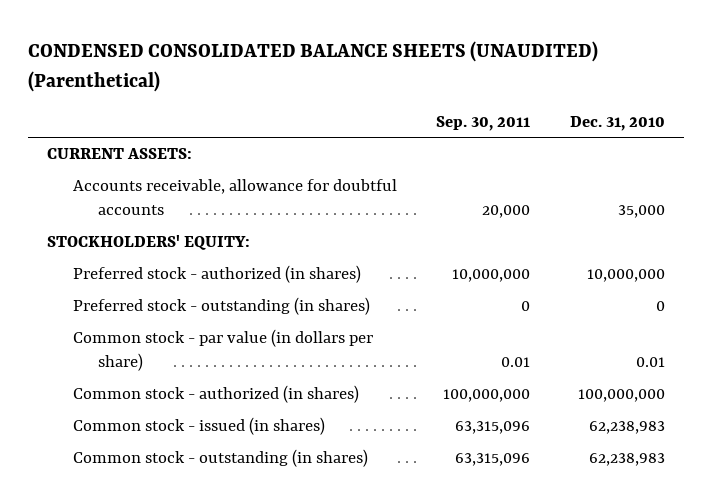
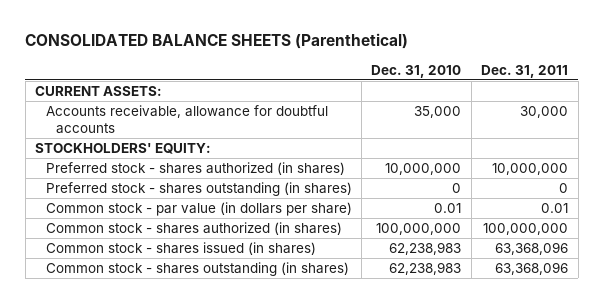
[27,41,598,92] CONDENSED CONSOLIDATED BALANCE SHEETS (UNAUDITED) (Parenthetical) -> [25,33,409,50] CONSOLIDATED BALANCE SHEETS (Parenthetical)
[436,115,531,131] Sep. 30, 2011 -> none
none -> [481,64,569,78] Dec. 31, 2011
[72,265,361,284] Preferred stock - authorized (in shares) -> [45,161,345,175] Preferred stock - shares authorized (in shares)
[72,297,370,316] Preferred stock - outstanding (in shares) -> [45,181,352,196] Preferred stock - shares outstanding (in shares)
[72,385,359,404] Common stock - authorized (in shares) -> [45,221,342,235] Common stock - shares authorized (in shares)
[72,417,325,436] Common stock - issued (in shares) -> [45,241,316,255] Common stock - shares issued (in shares)
[72,449,368,468] Common stock - outstanding (in shares) -> [45,261,349,276] Common stock - shares outstanding (in shares)

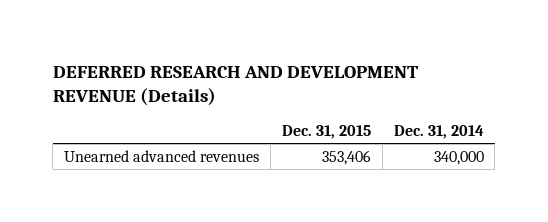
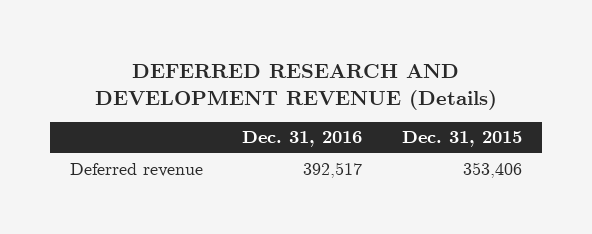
[393,125,484,140] Dec. 31, 2014 -> none
none -> [242,131,363,148] Dec. 31, 2016
[64,149,260,162] Unearned advanced revenues -> [70,163,204,178] Deferred revenue

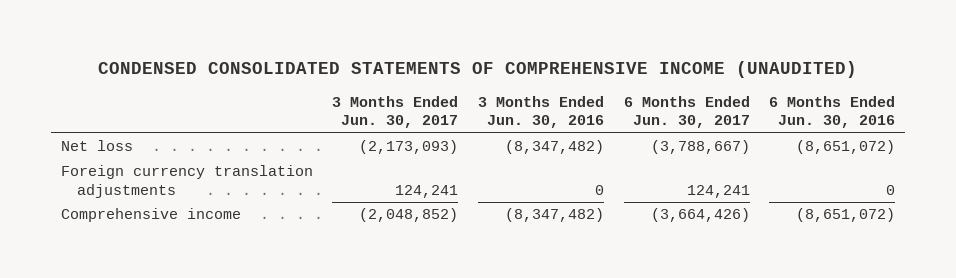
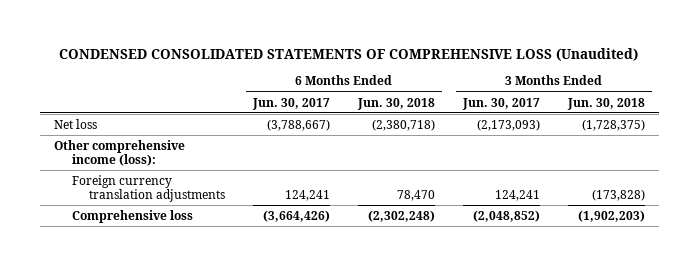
[98,61,858,79] CONDENSED CONSOLIDATED STATEMENTS OF COMPREHENSIVE INCOME (UNAUDITED) -> [59,47,639,61] CONDENSED CONSOLIDATED STATEMENTS OF COMPREHENSIVE LOSS (Unaudited)
[478,95,605,129] 3 Months Ended Jun. 30, 2016 -> none
[769,95,896,129] 6 Months Ended Jun. 30, 2016 -> none
none -> [356,97,435,110] Jun. 30, 2018
none -> [566,97,645,110] Jun. 30, 2018
none -> [54,139,186,166] Other comprehensive income (loss):
[60,208,241,223] Comprehensive income -> [71,209,193,223] Comprehensive loss

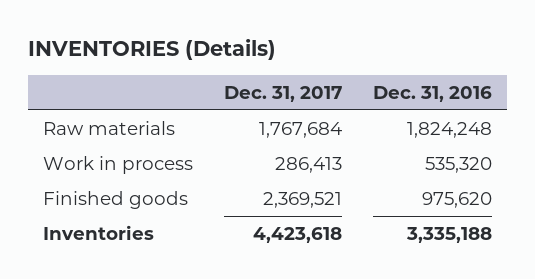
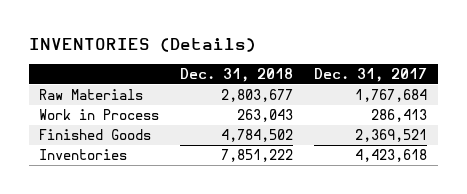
[372,85,492,102] Dec. 31, 2016 -> none
none -> [180,67,294,82] Dec. 31, 2018
[43,120,176,135] Raw materials -> [39,89,144,101] Raw Materials
[43,155,194,174] Work in process -> [39,109,160,121] Work in Process
[43,190,189,209] Finished goods -> [39,129,152,141] Finished Goods

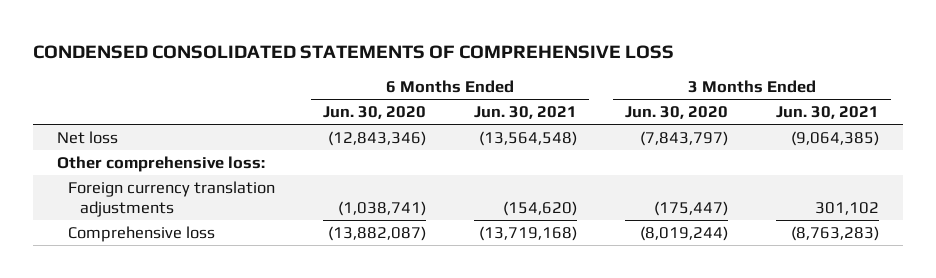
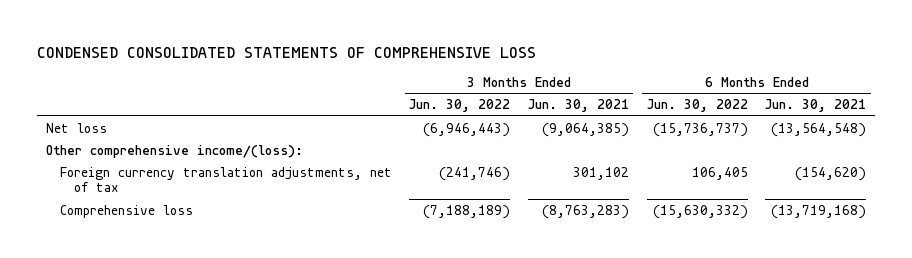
[323,106,427,120] Jun. 30, 2020 -> none
[625,106,729,120] Jun. 30, 2020 -> none
none -> [409,99,511,113] Jun. 30, 2022
none -> [646,99,748,113] Jun. 30, 2022
[56,155,265,172] Other comprehensive loss: -> [45,144,303,158] Other comprehensive income/(loss):
[68,180,276,218] Foreign currency translation adjustments -> [59,166,392,193] Foreign currency translation adjustments, net of tax

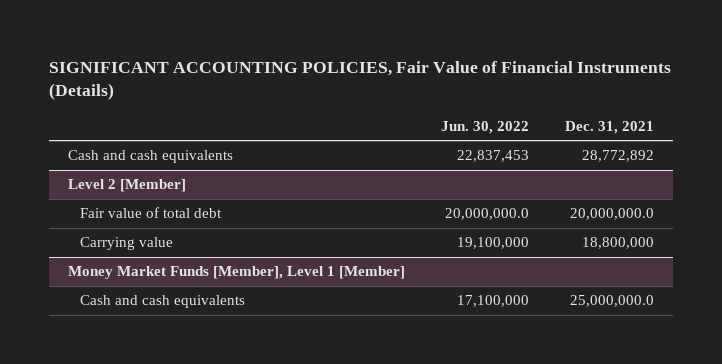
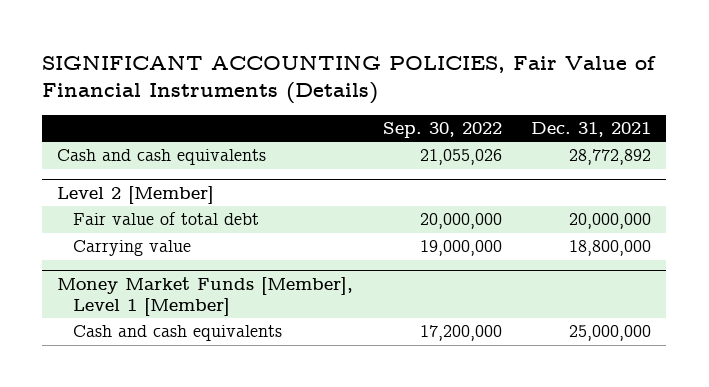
[441,120,530,134] Jun. 30, 2022 -> none
none -> [382,121,502,138] Sep. 30, 2022
[570,208,655,221] 20,000,000.0 -> [569,213,652,230] 20,000,000
[570,295,655,308] 25,000,000.0 -> [569,325,652,342] 25,000,000

